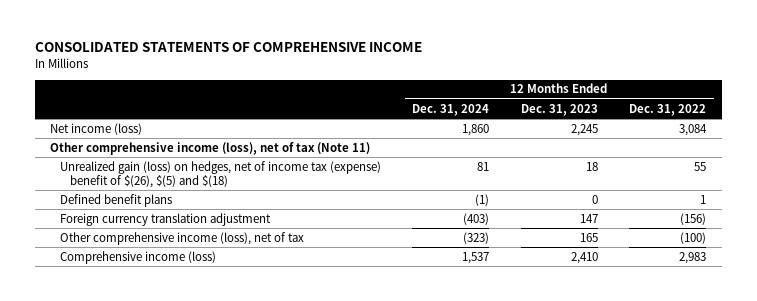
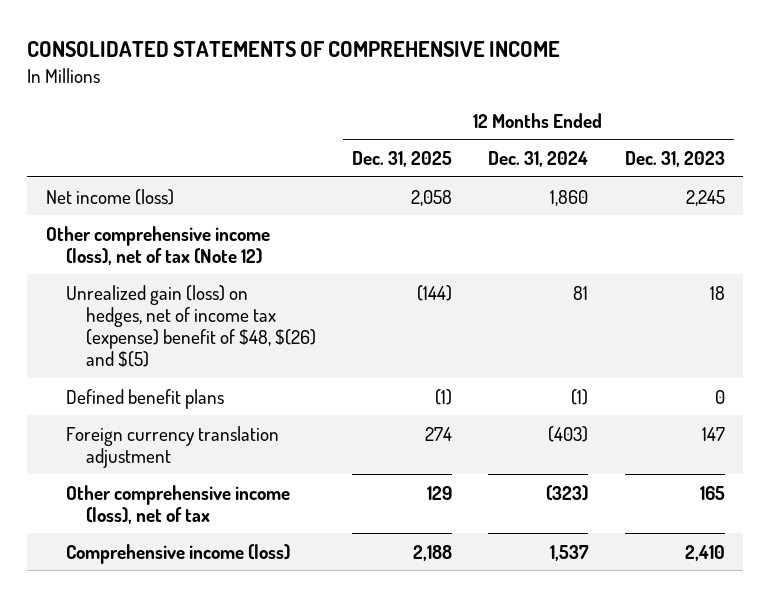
[629,103,707,116] Dec. 31, 2022 -> none
none -> [352,150,453,167] Dec. 31, 2025
[50,141,371,155] Other comprehensive income (loss), net of tax (Note 11) -> [45,225,270,265] Other comprehensive income (loss), net of tax (Note 12)
[59,160,381,188] Unrealized gain (loss) on hedges, net of income tax (expense) benefit of $(26), $(5) and $(18) -> [65,284,316,368] Unrealized gain (loss) on hedges, net of income tax (expense) benefit of $48, $(26) and $(5)

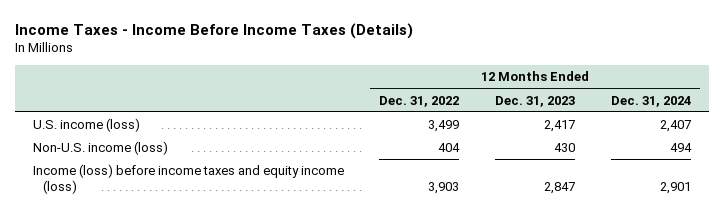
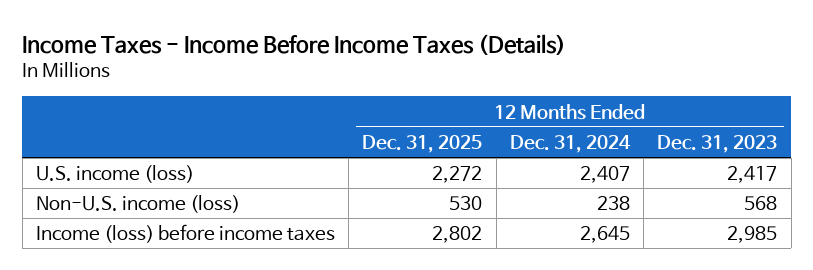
[379,95,460,107] Dec. 31, 2022 -> none
none -> [362,134,483,153] Dec. 31, 2025
[554,143,576,153] 430 -> [744,196,778,211] 568
[669,143,692,153] 494 -> [596,196,630,211] 238
[32,164,344,194] Income (loss) before income taxes and equity income (loss) -> [35,224,335,244] Income (loss) before income taxes
[544,181,576,194] 2,847 -> [727,226,778,244] 2,985
[659,181,691,194] 2,901 -> [579,226,630,244] 2,645

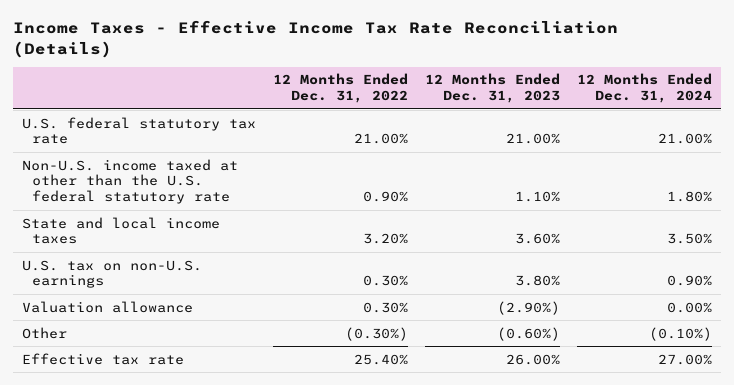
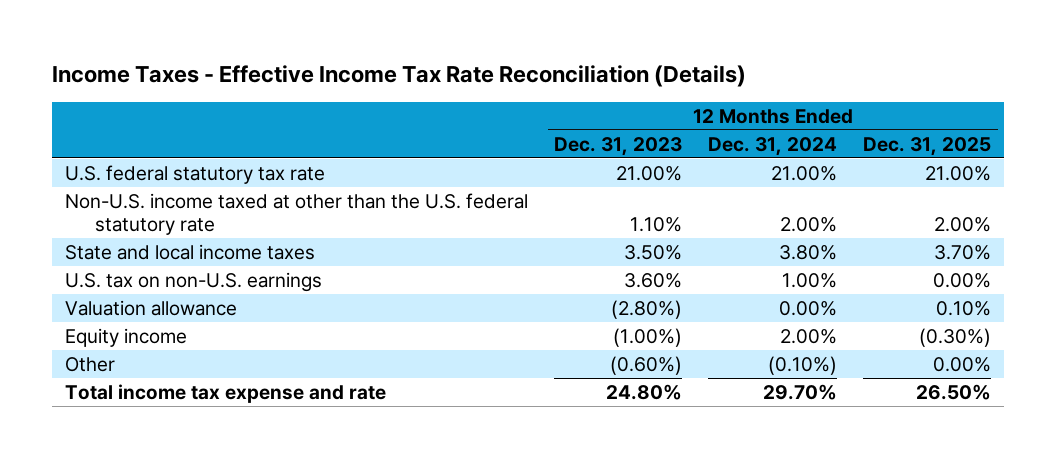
[272,73,408,104] 12 Months Ended Dec. 31, 2022 -> none
none -> [863,136,992,156] Dec. 31, 2025
[667,191,713,203] 1.80% -> [780,216,838,232] 2.00%
[515,233,561,245] 3.60% -> [624,244,683,260] 3.50%
[667,233,713,245] 3.50% -> [779,244,838,260] 3.80%
[515,275,561,287] 3.80% -> [624,272,683,288] 3.60%
[667,275,713,287] 0.90% -> [782,272,838,288] 1.00%
[497,300,561,315] (2.90%) -> [611,299,683,319] (2.80%)
none -> [65,327,188,347] Equity income
[21,352,184,365] Effective tax rate -> [65,383,387,403] Total income tax expense and rate
[506,353,561,365] 26.00% -> [606,383,683,400] 24.80%
[658,353,713,365] 27.00% -> [763,383,838,400] 29.70%

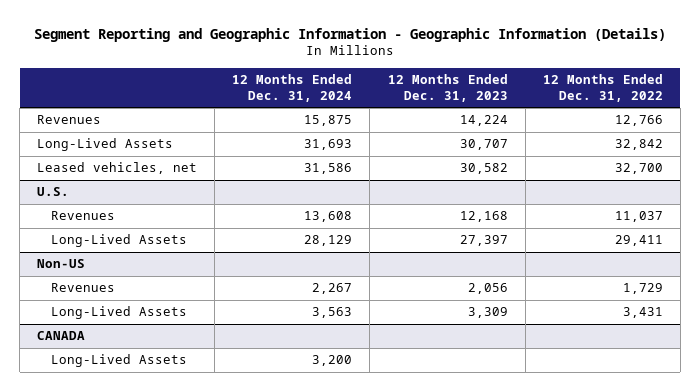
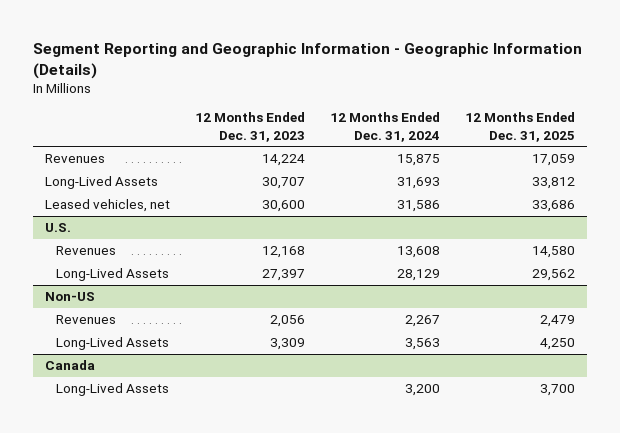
[542,73,663,102] 12 Months Ended Dec. 31, 2022 -> none
none -> [464,112,575,142] 12 Months Ended Dec. 31, 2025
[459,163,508,175] 30,582 -> [261,200,305,213] 30,600
[37,331,86,341] CANADA -> [45,360,96,371] Canada

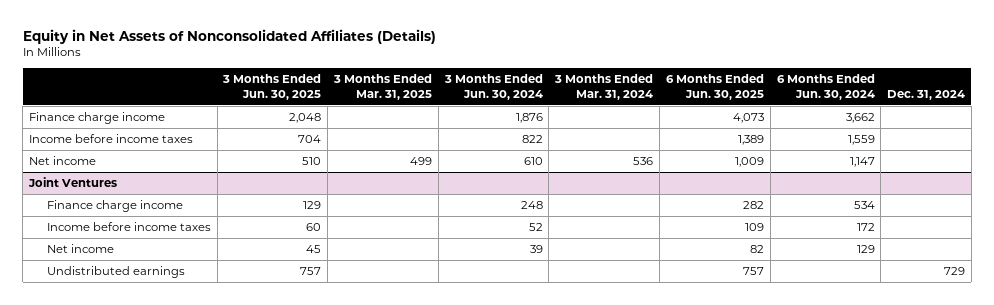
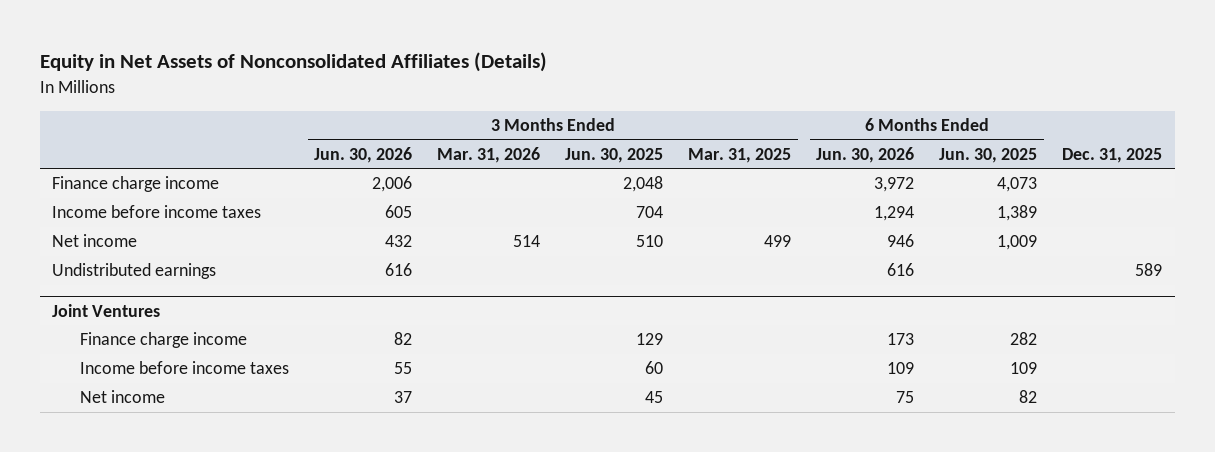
[443,74,543,101] 3 Months Ended Jun. 30, 2024 -> none
[554,74,654,101] 3 Months Ended Mar. 31, 2024 -> none
[776,74,875,101] 6 Months Ended Jun. 30, 2024 -> none
[887,90,966,101] Dec. 31, 2024 -> none
none -> [314,146,413,163] Jun. 30, 2026
none -> [437,146,541,163] Mar. 31, 2026
none -> [816,146,915,163] Jun. 30, 2026
none -> [1062,147,1163,163] Dec. 31, 2025
none -> [52,263,217,280] Undistributed earnings
[46,266,185,279] Undistributed earnings -> none

